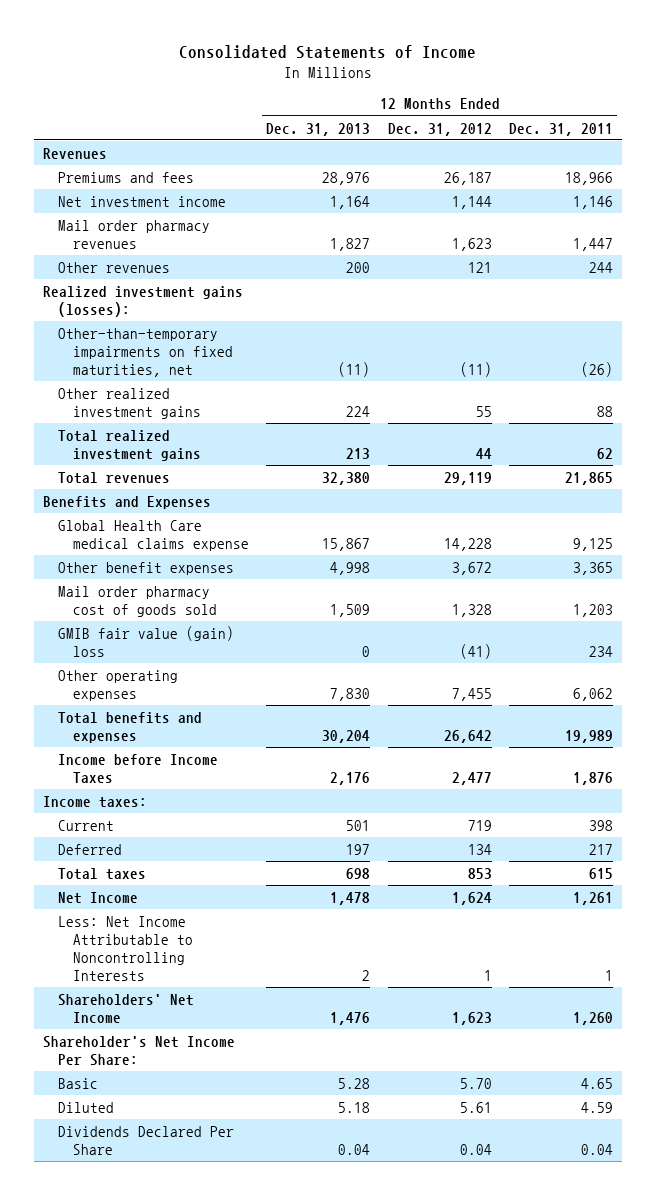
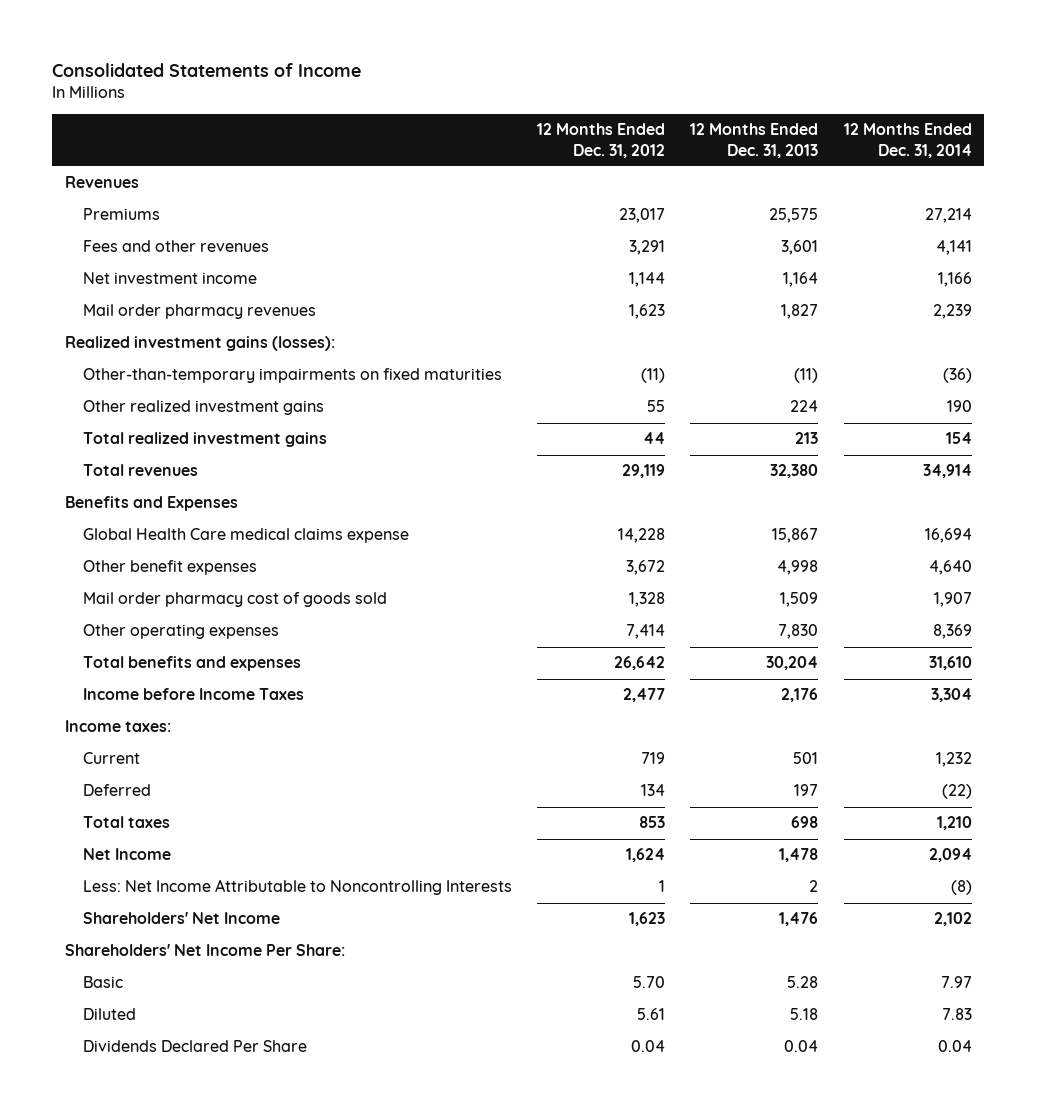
[508,122,613,136] Dec. 31, 2011 -> none
none -> [843,123,972,158] 12 Months Ended Dec. 31, 2014
[58,171,195,183] Premiums and fees -> none
none -> [82,208,160,221] Premiums
none -> [82,240,269,253] Fees and other revenues
[58,261,171,273] Other revenues -> none
[58,327,234,377] Other-than-temporary impairments on fixed maturities, net -> [82,368,502,384] Other-than-temporary impairments on fixed maturities
[58,625,235,657] GMIB fair value (gain) loss -> none
[451,687,492,701] 7,455 -> [626,624,666,640] 7,414
[42,1035,235,1066] Shareholder's Net Income Per Share: -> [64,944,345,957] Shareholders' Net Income Per Share:

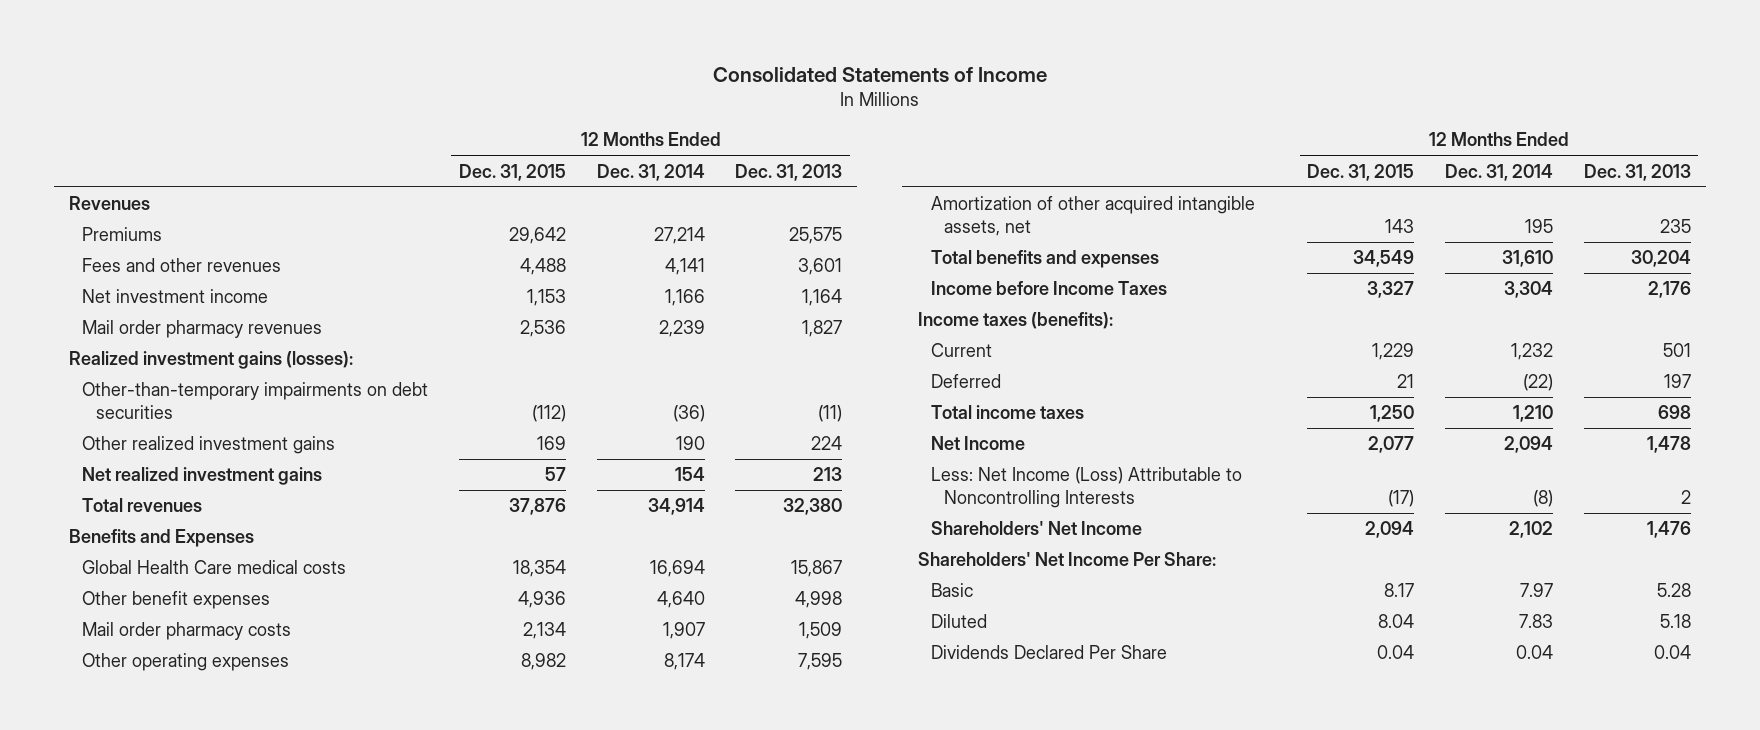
[537,123,666,158] 12 Months Ended Dec. 31, 2012 -> none
none -> [459,163,567,181] Dec. 31, 2015
[82,368,502,384] Other-than-temporary impairments on fixed maturities -> [82,382,429,419] Other-than-temporary impairments on debt securities
[82,432,327,448] Total realized investment gains -> [82,467,323,486] Net realized investment gains
[82,528,409,544] Global Health Care medical claims expense -> [82,560,347,575] Global Health Care medical costs
[82,592,387,608] Mail order pharmacy cost of goods sold -> [82,622,292,641] Mail order pharmacy costs
[778,624,819,640] 7,830 -> [798,653,843,671] 7,595
[932,624,972,640] 8,369 -> [663,653,705,671] 8,174
none -> [930,196,1255,236] Amortization of other acquired intangible assets, net
[64,720,171,733] Income taxes: -> [917,312,1113,330] Income taxes (benefits):
[82,816,170,829] Total taxes -> [930,405,1084,420] Total income taxes
[82,879,512,896] Less: Net Income Attributable to Noncontrolling Interests -> [930,467,1242,508] Less: Net Income (Loss) Attributable to Noncontrolling Interests

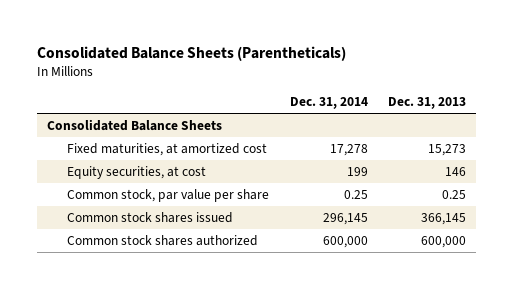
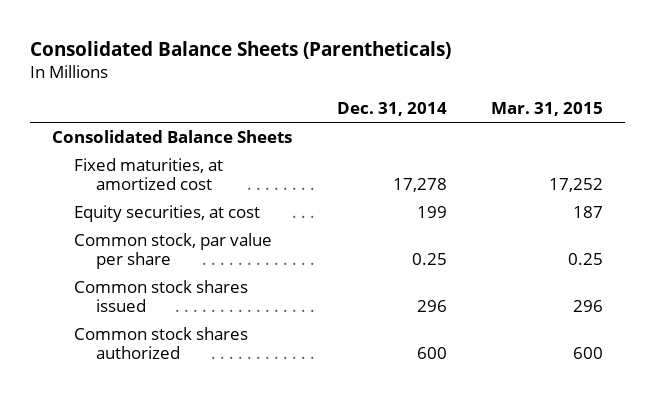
[388,96,467,109] Dec. 31, 2013 -> none
none -> [491,101,604,116] Mar. 31, 2015
[322,213,368,226] 296,145 -> [416,300,447,313] 296
[322,236,368,249] 600,000 -> [416,347,447,360] 600

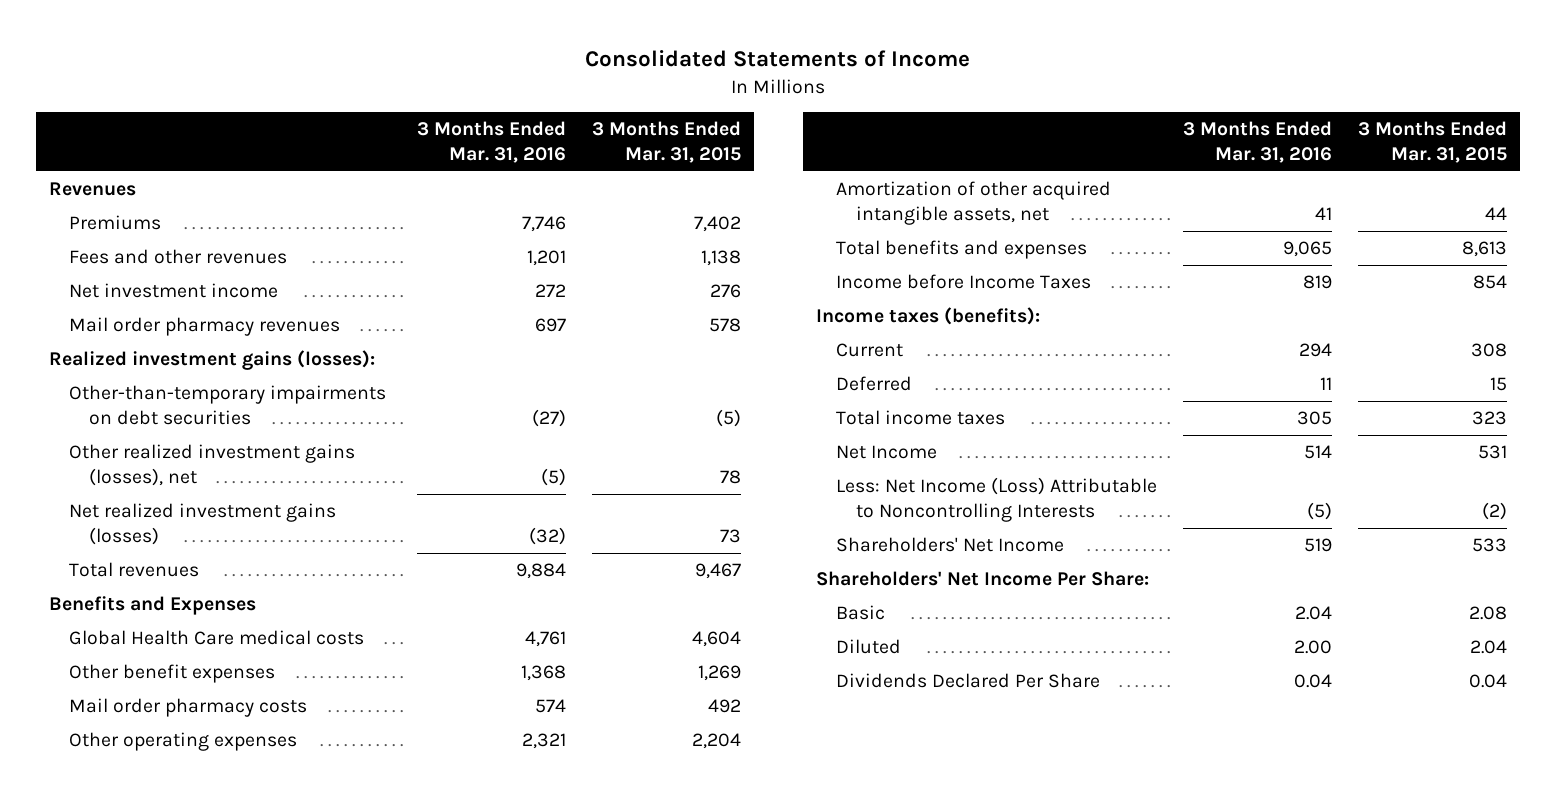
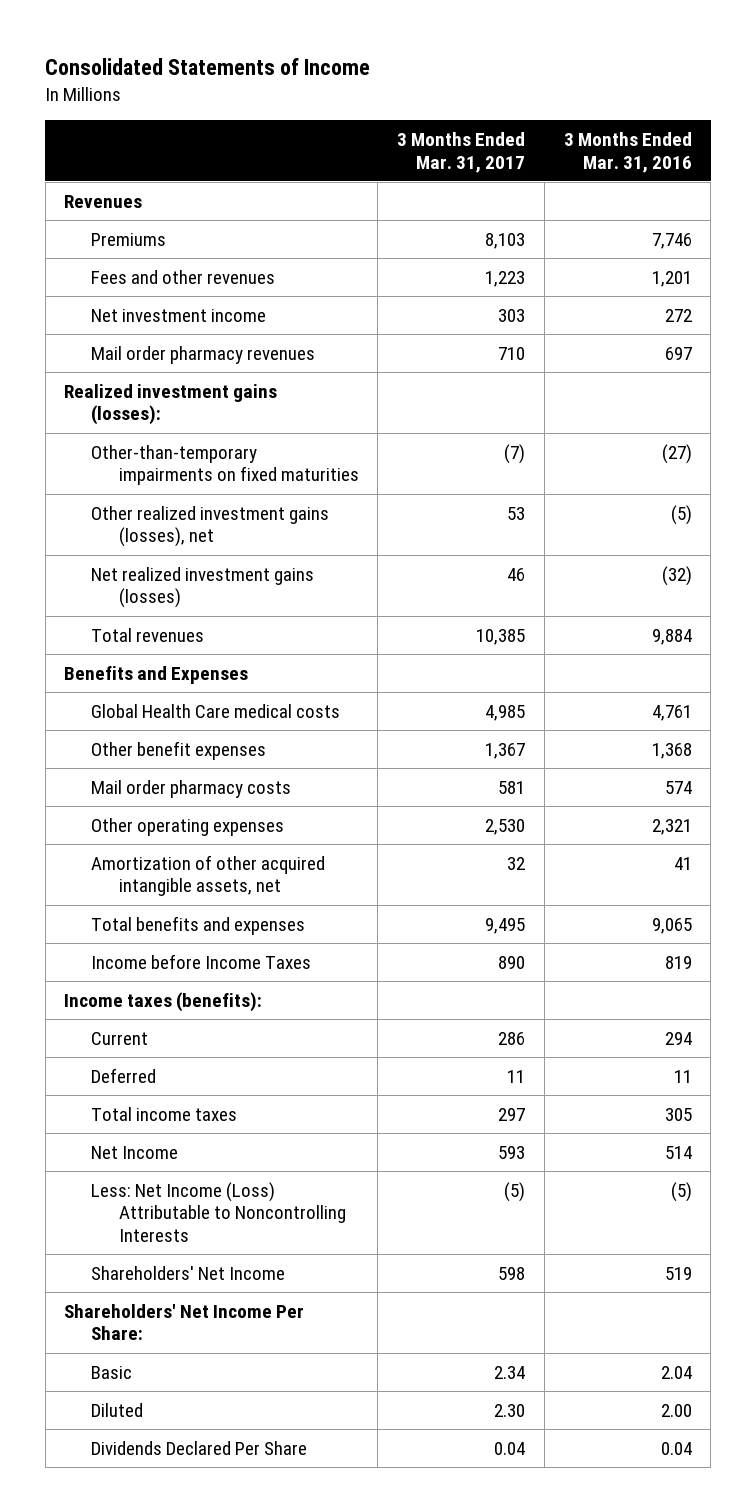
[591,121,741,163] 3 Months Ended Mar. 31, 2015 -> none
none -> [397,131,526,173] 3 Months Ended Mar. 31, 2017
[69,385,387,425] Other-than-temporary impairments on debt securities -> [91,444,359,486] Other-than-temporary impairments on fixed maturities

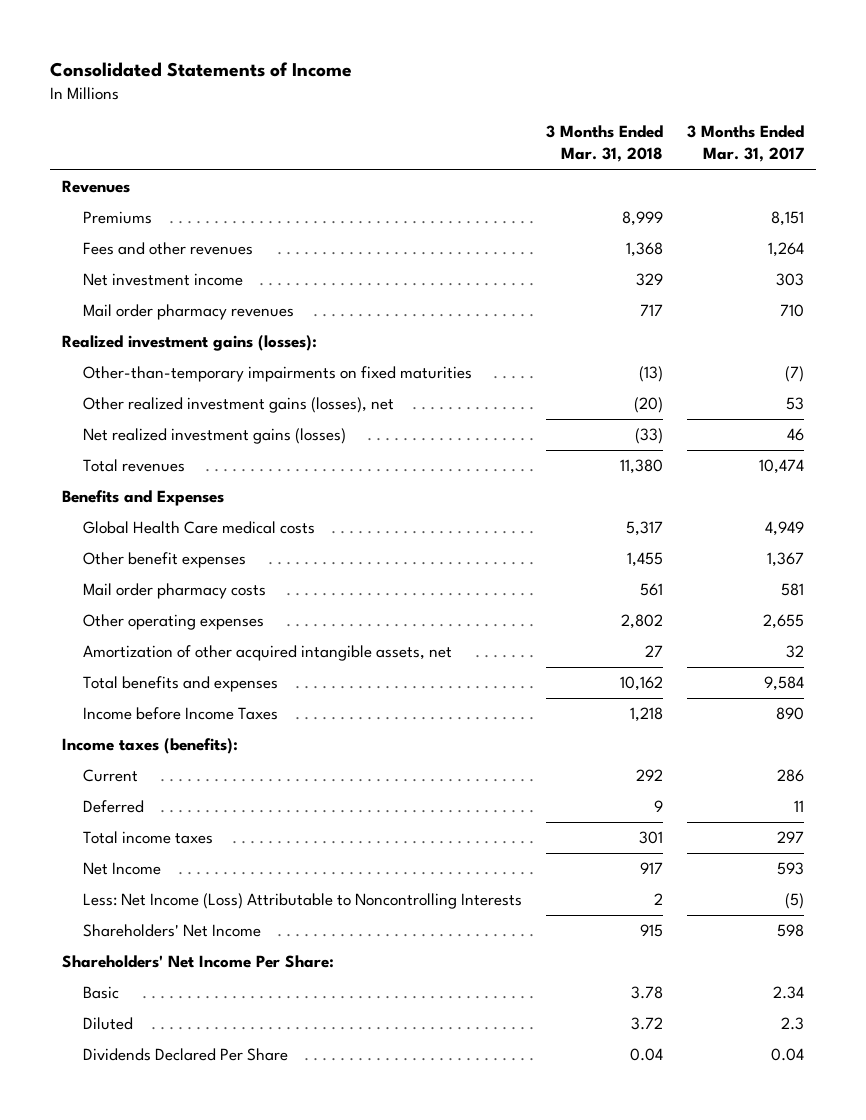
[563,131,692,173] 3 Months Ended Mar. 31, 2016 -> none
none -> [545,125,663,163] 3 Months Ended Mar. 31, 2018
[485,232,526,249] 8,103 -> [770,211,804,227] 8,151
[485,270,526,287] 1,223 -> [767,242,804,258] 1,264
[476,628,526,645] 10,385 -> [758,459,804,475] 10,474
[485,704,526,721] 4,985 -> [764,521,804,537] 4,949
[485,818,526,835] 2,530 -> [762,614,804,630] 2,655
[485,917,526,934] 9,495 -> [763,676,804,692] 9,584
[494,1403,526,1417] 2.30 -> [780,1017,804,1031] 2.3

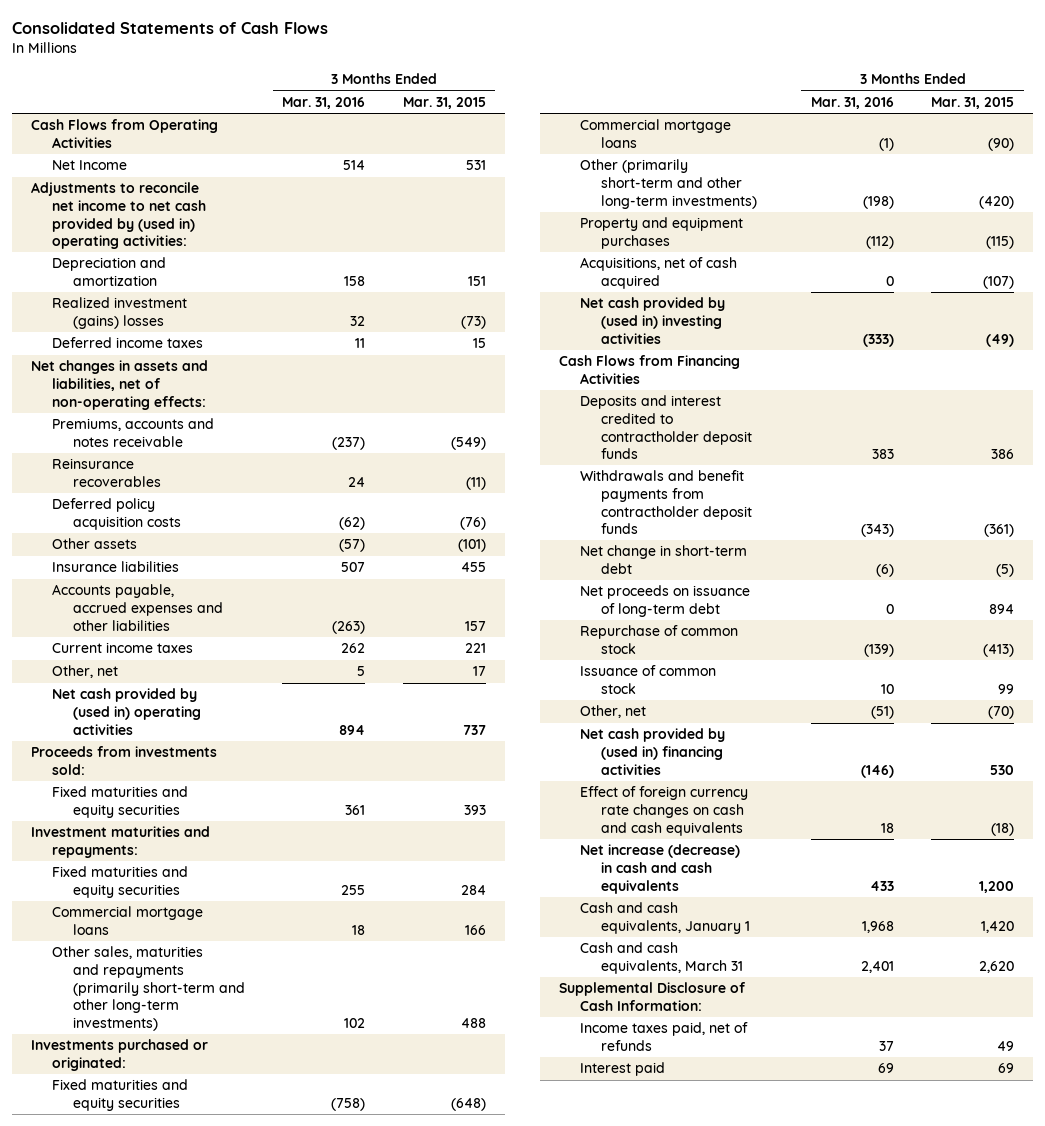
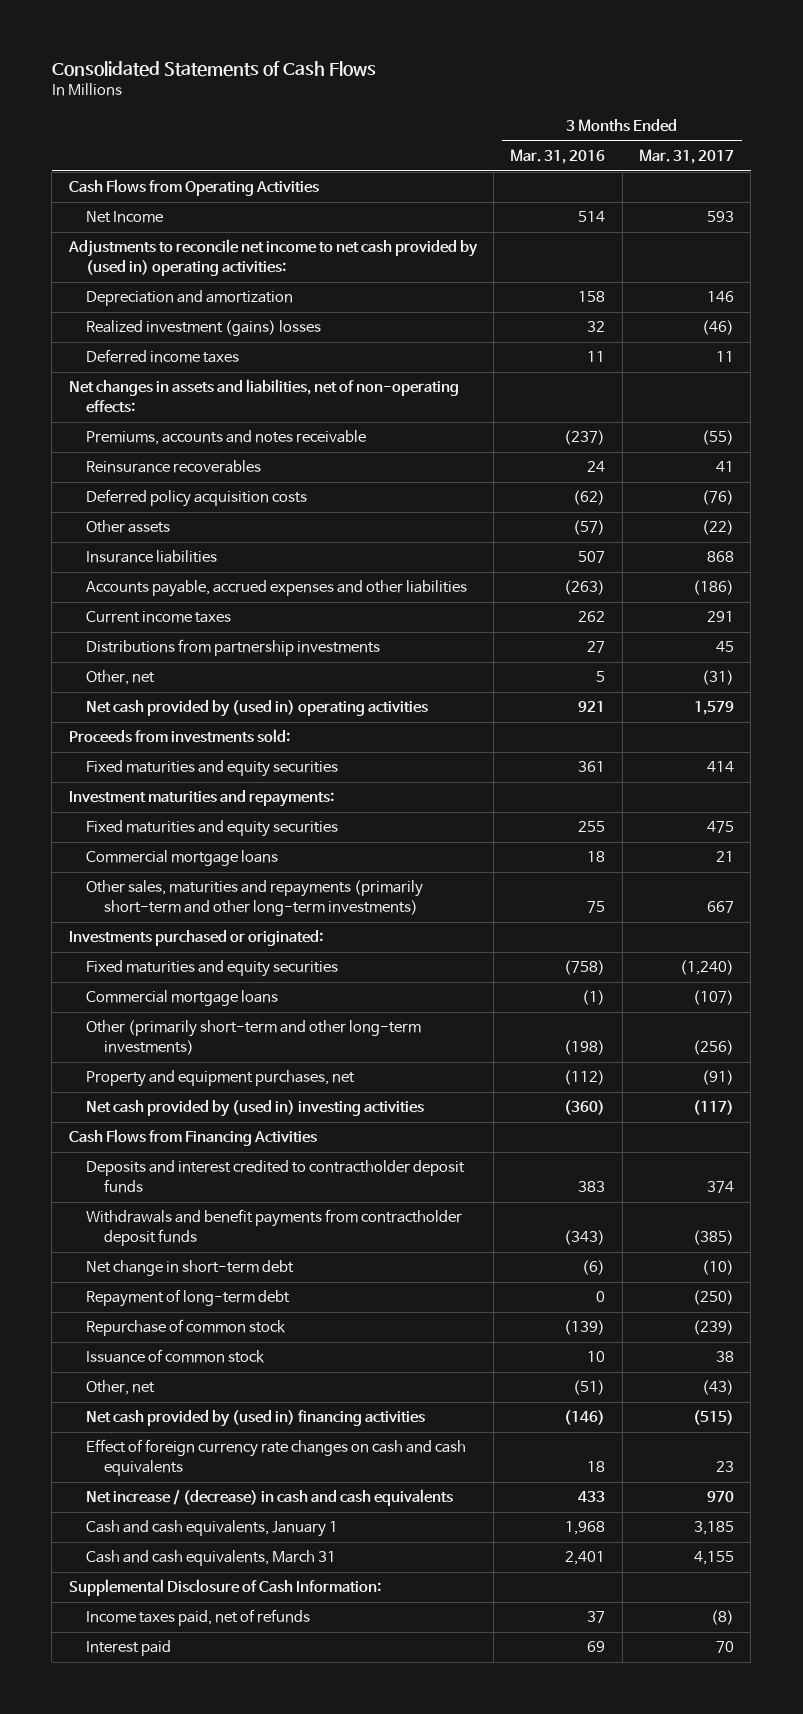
[403,96,487,109] Mar. 31, 2015 -> none
none -> [639,149,735,165] Mar. 31, 2017
none -> [86,639,381,657] Distributions from partnership investments
[339,724,366,735] 894 -> [578,701,606,713] 921
[344,1017,366,1028] 102 -> [587,900,606,913] 75
[580,257,738,290] Acquisitions, net of cash acquired -> none
[580,217,744,250] Property and equipment purchases -> [86,1070,356,1088] Property and equipment purchases, net
[862,333,894,347] (333) -> [564,1100,606,1116] (360)
[580,585,751,618] Net proceeds on issuance of long-term debt -> none
none -> [86,1289,291,1308] Repayment of long-term debt
[580,844,741,894] Net increase (decrease) in cash and cash equivalents -> [86,1489,454,1507] Net increase / (decrease) in cash and cash equivalents

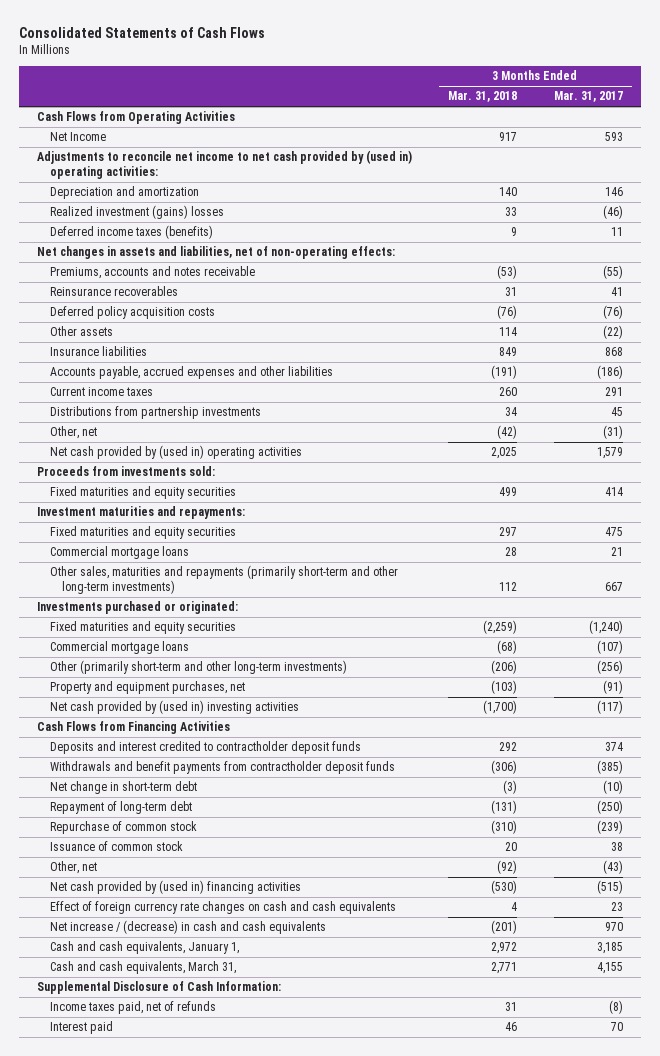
[510,149,606,165] Mar. 31, 2016 -> none
none -> [448,91,518,103] Mar. 31, 2018
[86,349,240,364] Deferred income taxes -> [49,225,213,240] Deferred income taxes (benefits)
[86,1520,339,1538] Cash and cash equivalents, January 1 -> [49,941,239,955] Cash and cash equivalents, January 1,
[86,1550,337,1567] Cash and cash equivalents, March 31 -> [49,961,236,975] Cash and cash equivalents, March 31,

